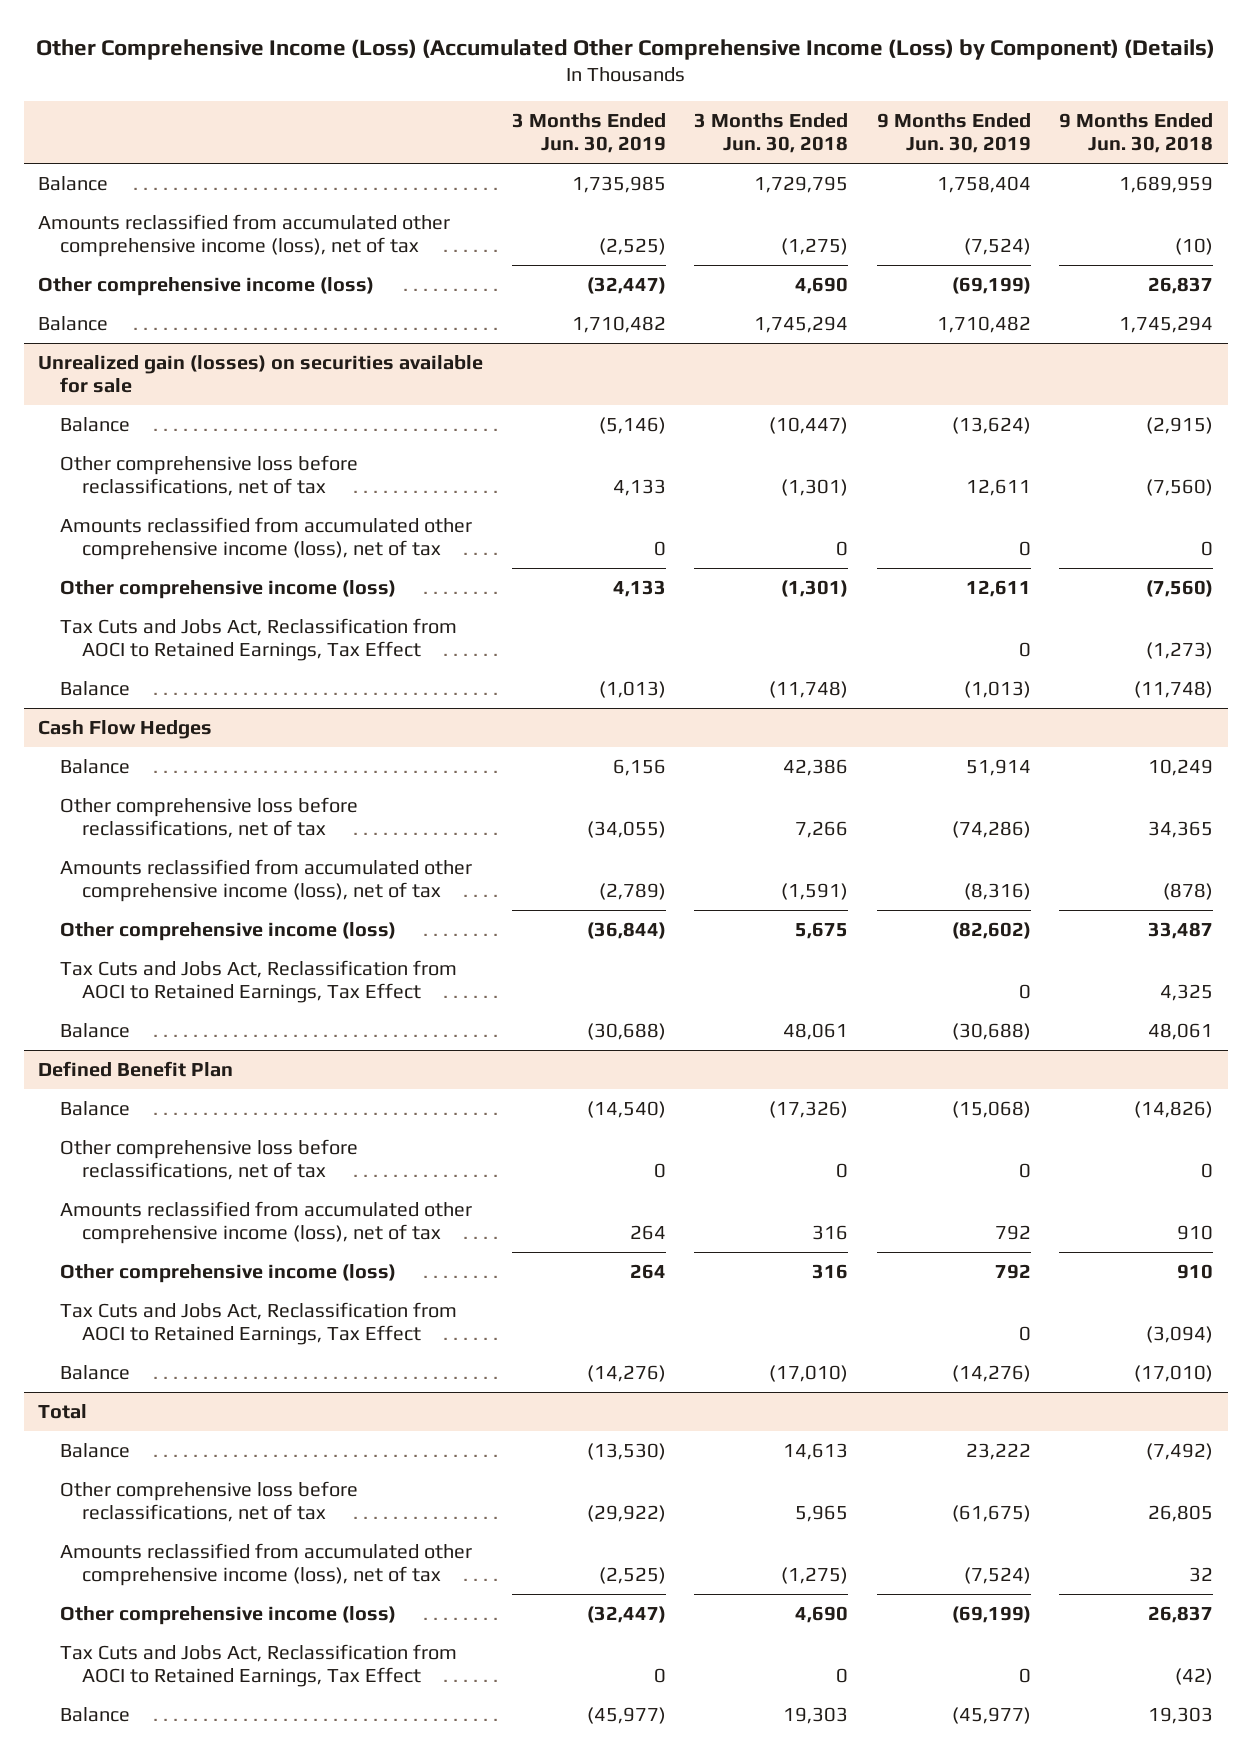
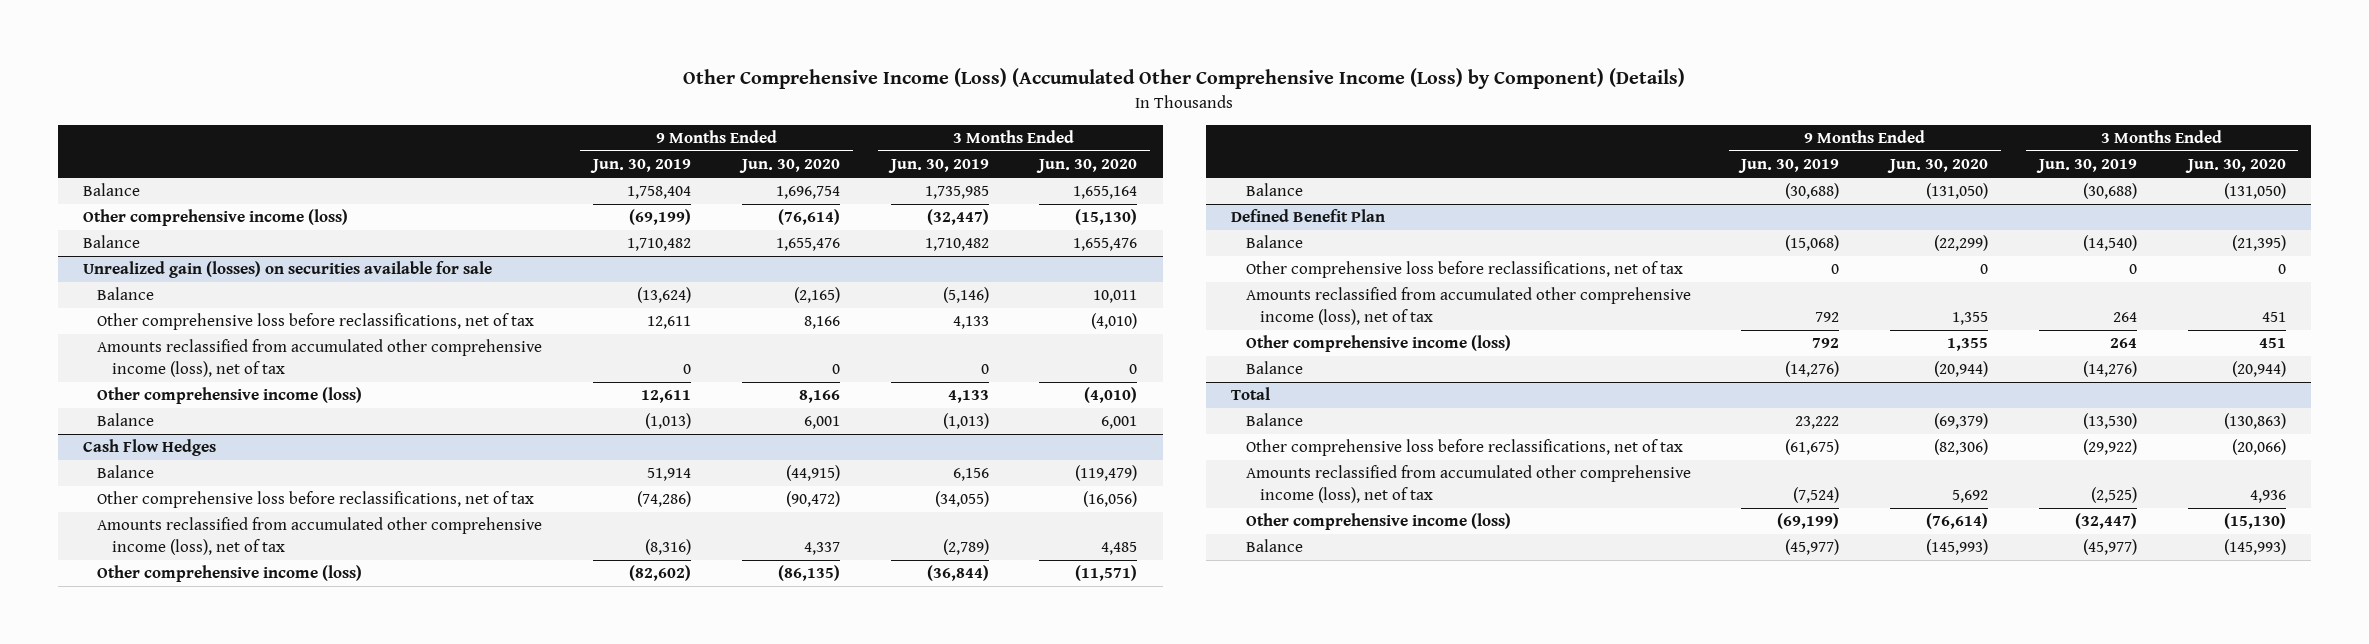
[694,112,849,154] 3 Months Ended Jun. 30, 2018 -> none
[1059,112,1214,154] 9 Months Ended Jun. 30, 2018 -> none
none -> [738,159,840,174] Jun. 30, 2020
none -> [1036,159,1138,174] Jun. 30, 2020
[38,213,451,258] Amounts reclassified from accumulated other comprehensive income (loss), net of tax -> none
[60,617,458,662] Tax Cuts and Jobs Act, Reclassification from AOCI to Retained Earnings, Tax Effect -> none
[60,959,458,1004] Tax Cuts and Jobs Act, Reclassification from AOCI to Retained Earnings, Tax Effect -> none
[60,1301,458,1346] Tax Cuts and Jobs Act, Reclassification from AOCI to Retained Earnings, Tax Effect -> none
[60,1643,458,1688] Tax Cuts and Jobs Act, Reclassification from AOCI to Retained Earnings, Tax Effect -> none

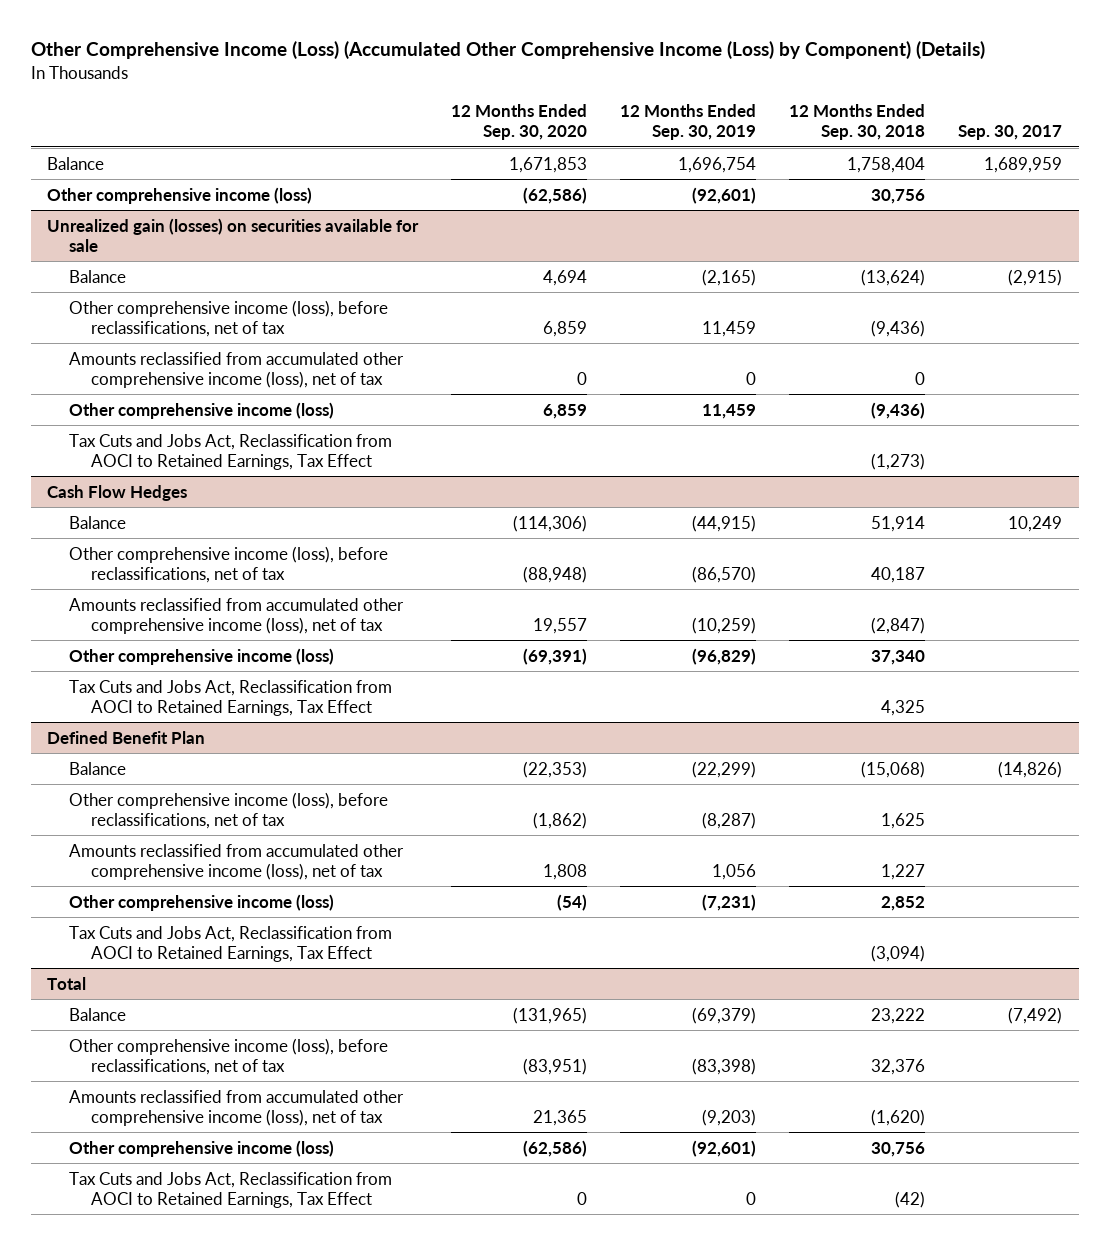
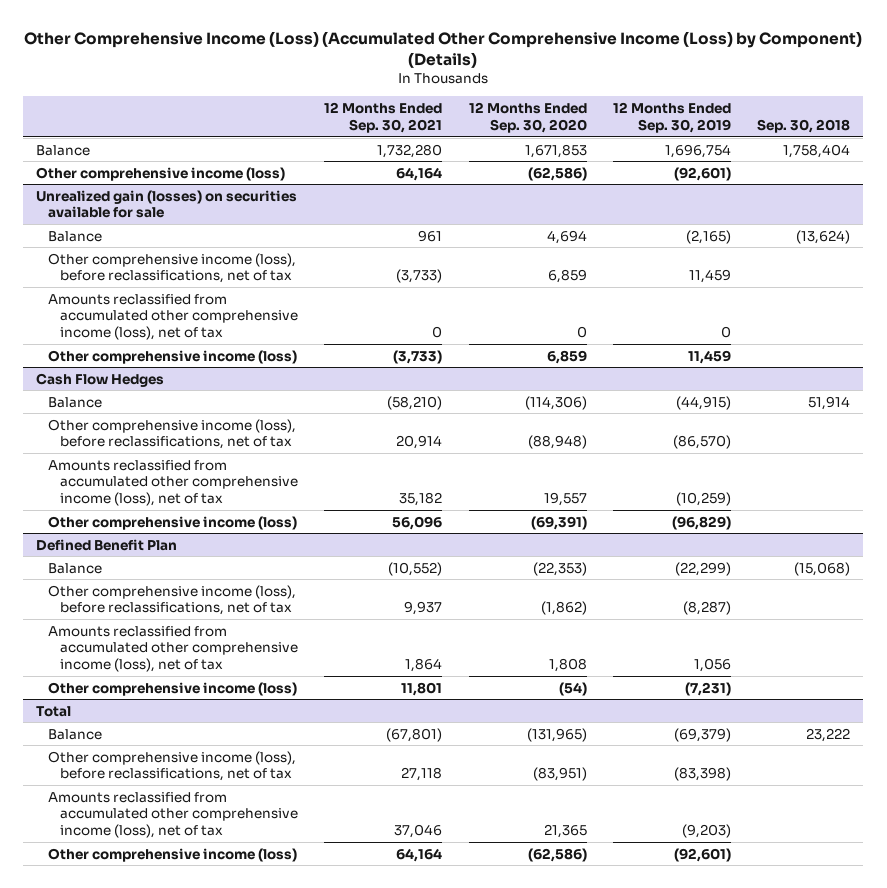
[789,103,926,140] 12 Months Ended Sep. 30, 2018 -> none
[958,124,1063,140] Sep. 30, 2017 -> none
none -> [324,102,443,133] 12 Months Ended Sep. 30, 2021
none -> [757,118,851,133] Sep. 30, 2018
[68,433,392,470] Tax Cuts and Jobs Act, Reclassification from AOCI to Retained Earnings, Tax Effect -> none
[68,679,392,716] Tax Cuts and Jobs Act, Reclassification from AOCI to Retained Earnings, Tax Effect -> none
[68,925,392,962] Tax Cuts and Jobs Act, Reclassification from AOCI to Retained Earnings, Tax Effect -> none
[68,1171,392,1208] Tax Cuts and Jobs Act, Reclassification from AOCI to Retained Earnings, Tax Effect -> none

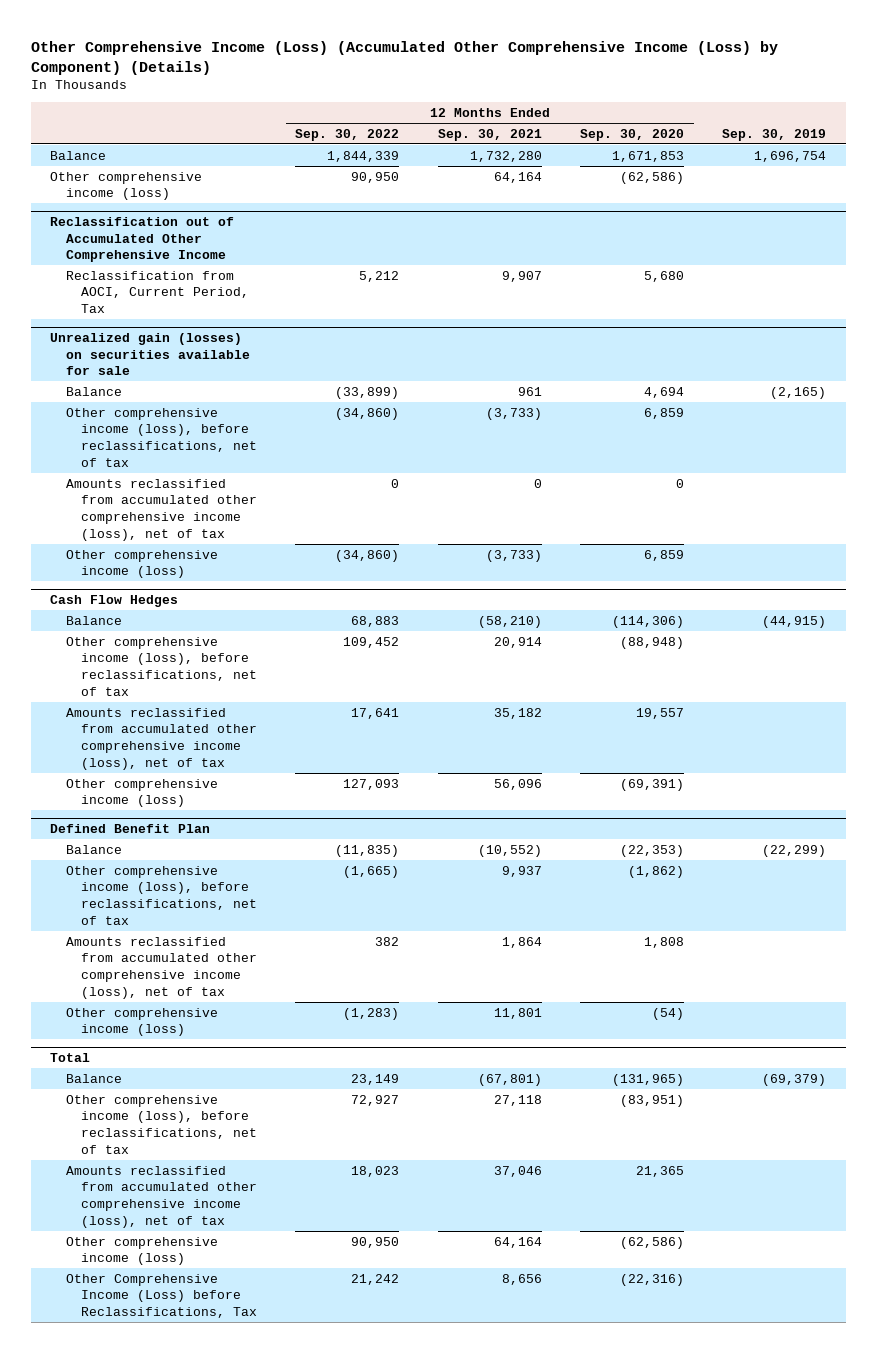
[612,102,731,133] 12 Months Ended Sep. 30, 2019 -> none
[757,118,851,133] Sep. 30, 2018 -> none
none -> [295,128,400,141] Sep. 30, 2022
none -> [722,128,827,141] Sep. 30, 2019
none -> [50,216,235,263] Reclassification out of Accumulated Other Comprehensive Income
none -> [65,270,249,313] Reclassification from AOCI, Current Period, Tax
none -> [65,1273,257,1318] Other Comprehensive Income (Loss) before Reclassifications, Tax

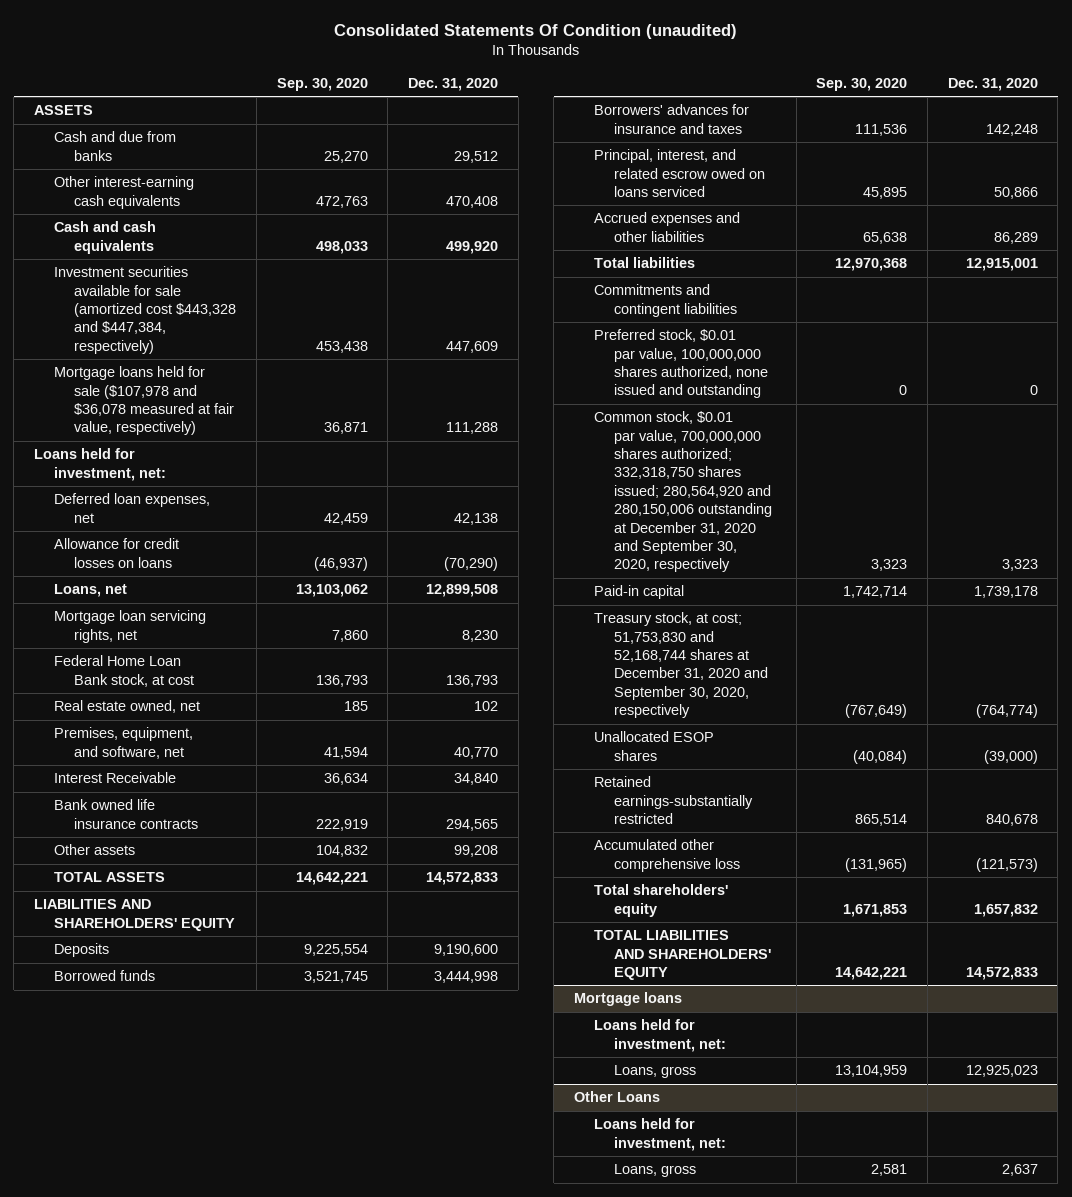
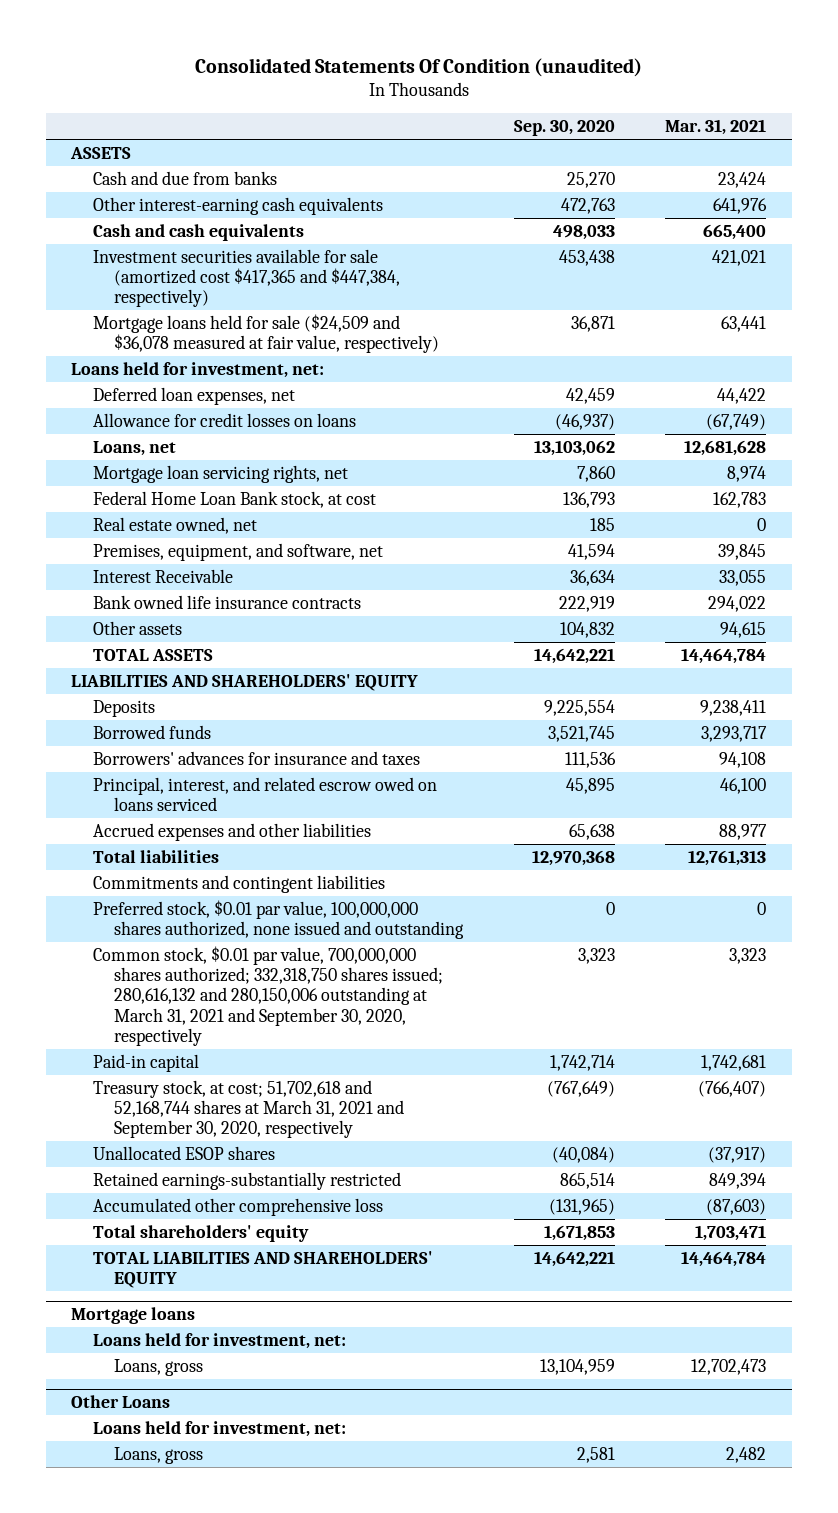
[407,77,498,91] Dec. 31, 2020 -> none
none -> [665,119,767,136] Mar. 31, 2021
[54,266,237,354] Investment securities available for sale (amortized cost $443,328 and $447,384, respectively) -> [92,248,401,308] Investment securities available for sale (amortized cost $417,365 and $447,384, respectively)
[54,366,235,436] Mortgage loans held for sale ($107,978 and $36,078 measured at fair value, respectively) -> [92,313,440,354] Mortgage loans held for sale ($24,509 and $36,078 measured at fair value, respectively)
[593,411,773,573] Common stock, $0.01 par value, 700,000,000 shares authorized; 332,318,750 shares issued; 280,564,920 and 280,150,006 outstanding at December 31, 2020 and September 30, 2020, respectively -> [92,945,444,1047] Common stock, $0.01 par value, 700,000,000 shares authorized; 332,318,750 shares issued; 280,616,132 and 280,150,006 outstanding at March 31, 2021 and September 30, 2020, respectively
[593,612,769,719] Treasury stock, at cost; 51,753,830 and 52,168,744 shares at December 31, 2020 and September 30, 2020, respectively -> [92,1079,405,1139] Treasury stock, at cost; 51,702,618 and 52,168,744 shares at March 31, 2021 and September 30, 2020, respectively

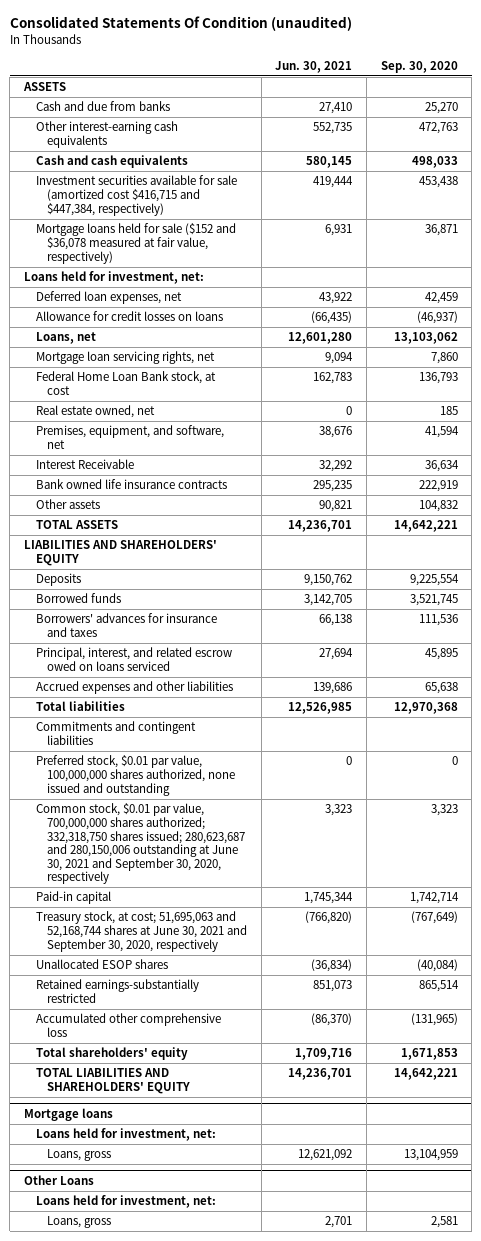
[665,119,767,136] Mar. 31, 2021 -> none
none -> [275,60,353,73] Jun. 30, 2021
[92,248,401,308] Investment securities available for sale (amortized cost $417,365 and $447,384, respectively) -> [35,175,237,216] Investment securities available for sale (amortized cost $416,715 and $447,384, respectively)
[92,313,440,354] Mortgage loans held for sale ($24,509 and $36,078 measured at fair value, respectively) -> [35,223,236,264] Mortgage loans held for sale ($152 and $36,078 measured at fair value, respectively)
[92,945,444,1047] Common stock, $0.01 par value, 700,000,000 shares authorized; 332,318,750 shares issued; 280,616,132 and 280,150,006 outstanding at March 31, 2021 and September 30, 2020, respectively -> [35,803,246,885] Common stock, $0.01 par value, 700,000,000 shares authorized; 332,318,750 shares issued; 280,623,687 and 280,150,006 outstanding at June 30, 2021 and September 30, 2020, respectively
[92,1079,405,1139] Treasury stock, at cost; 51,702,618 and 52,168,744 shares at March 31, 2021 and September 30, 2020, respectively -> [35,911,248,952] Treasury stock, at cost; 51,695,063 and 52,168,744 shares at June 30, 2021 and September 30, 2020, respectively

